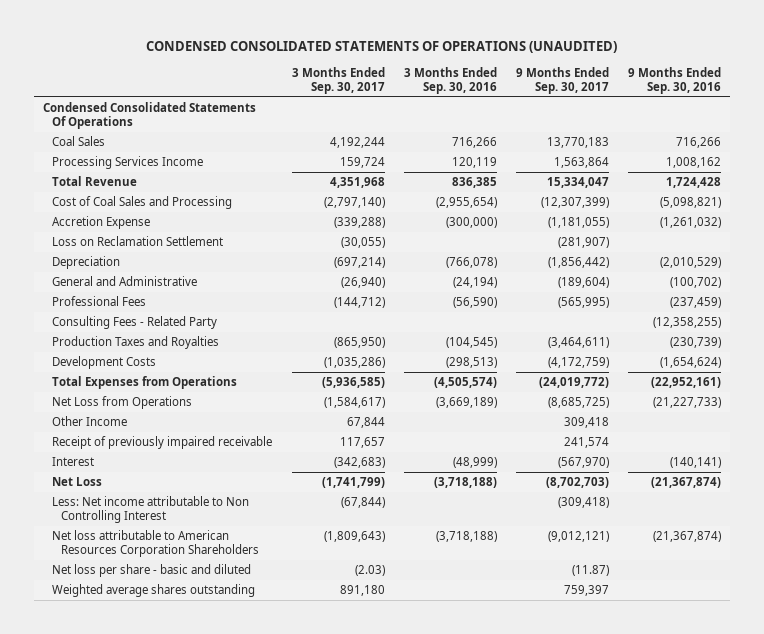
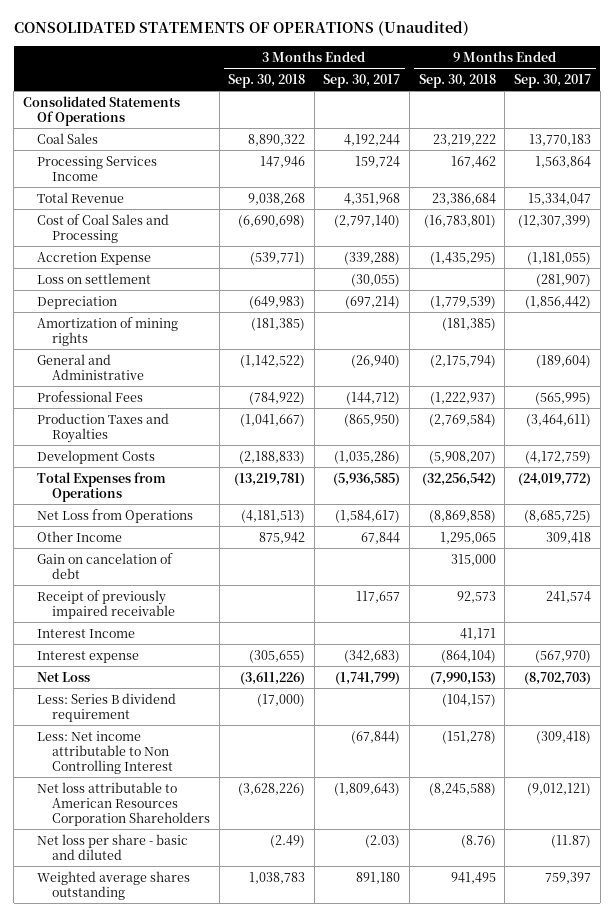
[146,41,618,54] CONDENSED CONSOLIDATED STATEMENTS OF OPERATIONS (UNAUDITED) -> [13,21,469,37] CONSOLIDATED STATEMENTS OF OPERATIONS (Unaudited)
[403,66,497,94] 3 Months Ended Sep. 30, 2016 -> none
[627,66,721,94] 9 Months Ended Sep. 30, 2016 -> none
none -> [228,73,306,88] Sep. 30, 2018
none -> [418,73,496,88] Sep. 30, 2018
[43,102,257,129] Condensed Consolidated Statements Of Operations -> [22,95,180,126] Consolidated Statements Of Operations
[52,236,224,247] Loss on Reclamation Settlement -> [37,272,152,284] Loss on settlement
none -> [37,316,179,346] Amortization of mining rights
[52,316,218,330] Consulting Fees - Related Party -> none
none -> [37,552,174,579] Gain on cancelation of debt
none -> [37,628,136,638] Interest Income
[52,457,95,467] Interest -> [37,650,140,663] Interest expense
none -> [37,692,177,722] Less: Series B dividend requirement

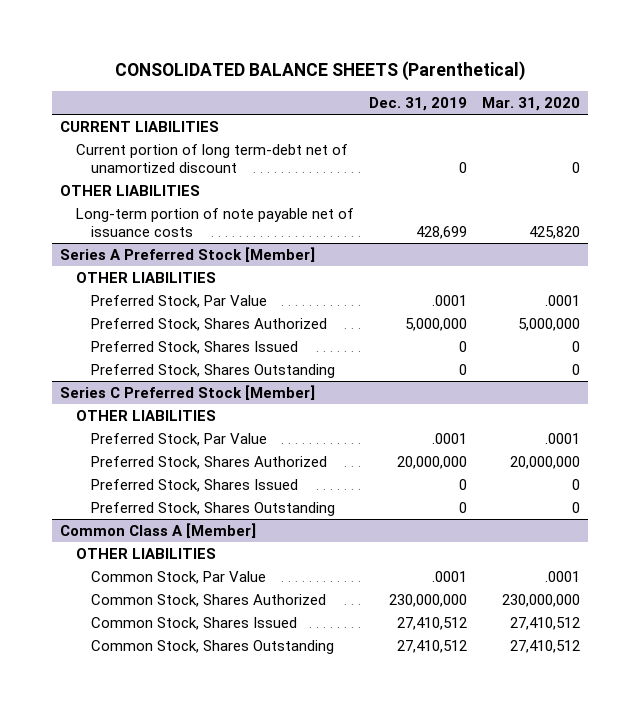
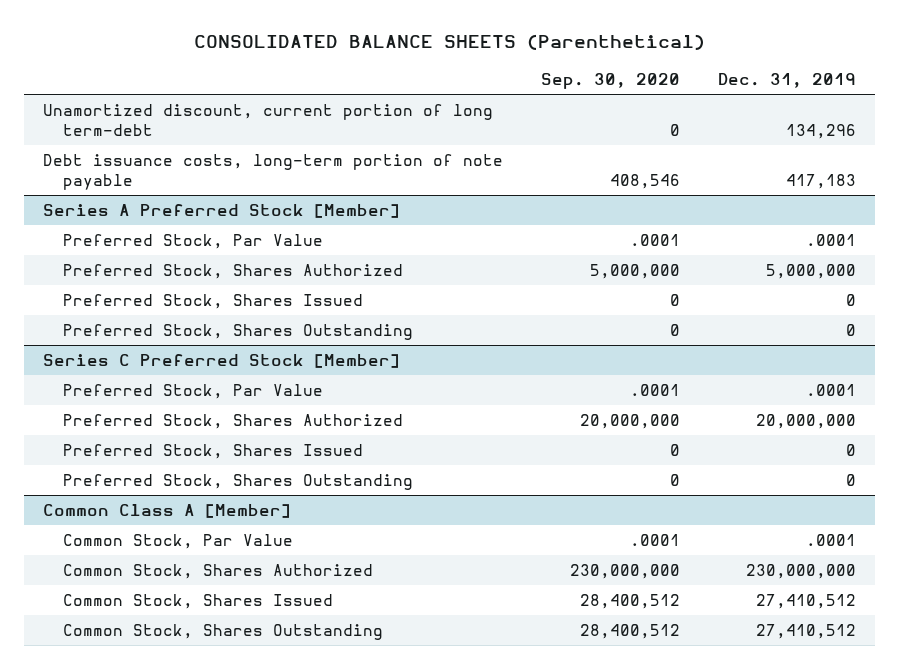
[482,96,581,111] Mar. 31, 2020 -> none
none -> [541,72,681,89] Sep. 30, 2020
[59,121,219,133] CURRENT LIABILITIES -> none
[59,185,200,197] OTHER LIABILITIES -> none
[75,144,348,173] Current portion of long term-debt net of unamortized discount -> [43,104,494,136] Unamortized discount, current portion of long term-debt
[459,161,468,173] 0 -> [785,123,856,139] 134,296
[75,208,354,237] Long-term portion of note payable net of issuance costs -> [43,154,504,190] Debt issuance costs, long-term portion of note payable
[416,225,468,239] 428,699 -> [785,173,856,189] 417,183
[75,272,216,284] OTHER LIABILITIES -> none
[75,410,216,422] OTHER LIABILITIES -> none
[75,548,216,560] OTHER LIABILITIES -> none

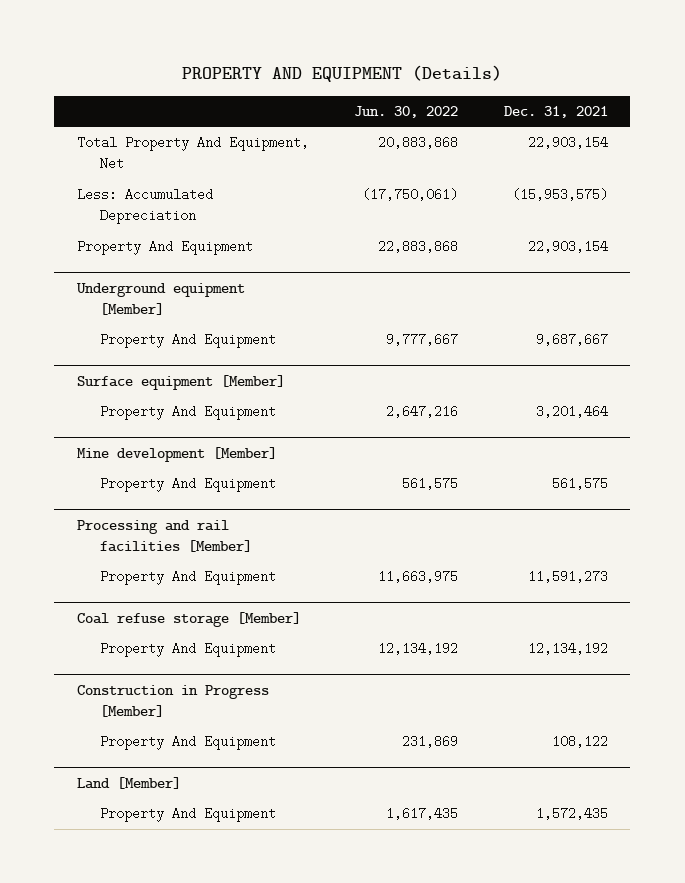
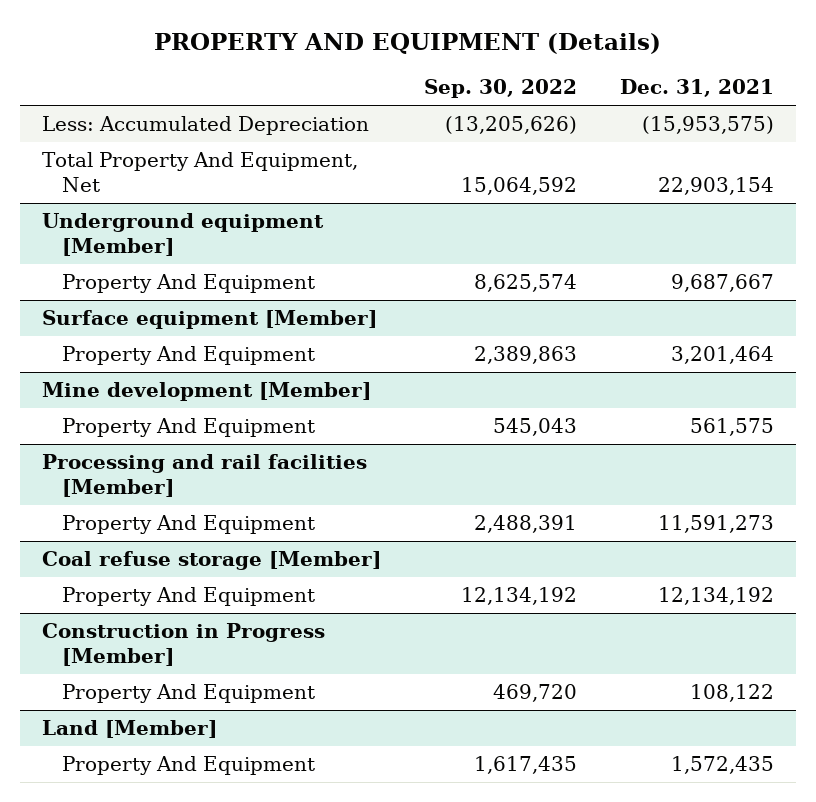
[354,106,459,119] Jun. 30, 2022 -> none
none -> [423,79,577,99] Sep. 30, 2022
[76,240,253,256] Property And Equipment -> none
[76,136,309,171] Total Property And Equipment, Net -> [41,151,358,192] Total Property And Equipment, Net

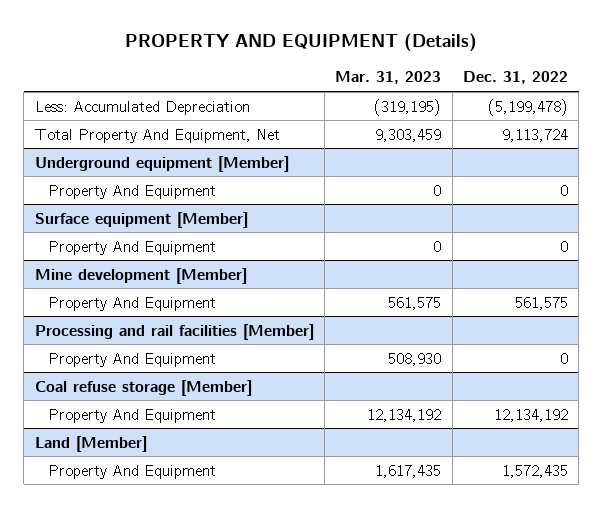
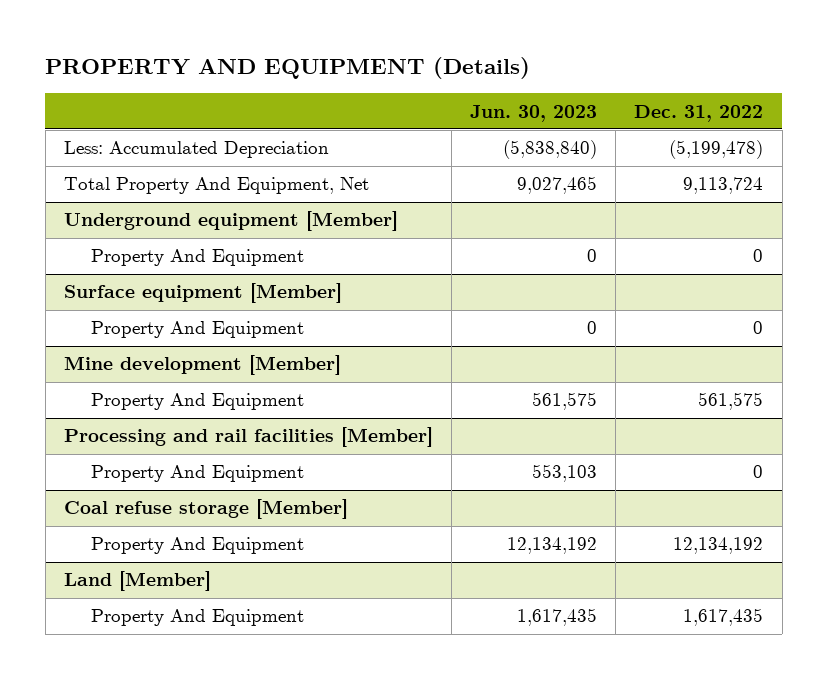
[335,71,442,85] Mar. 31, 2023 -> none
none -> [470,104,598,122] Jun. 30, 2023
[501,464,568,478] 1,572,435 -> [683,608,764,627] 1,617,435

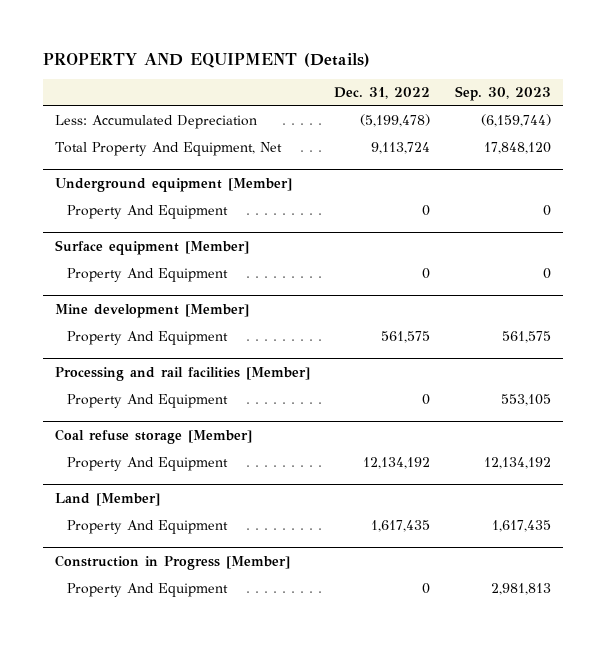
[470,104,598,122] Jun. 30, 2023 -> none
none -> [455,86,552,102] Sep. 30, 2023
none -> [54,555,290,571] Construction in Progress [Member]
none -> [67,583,229,598] Property And Equipment

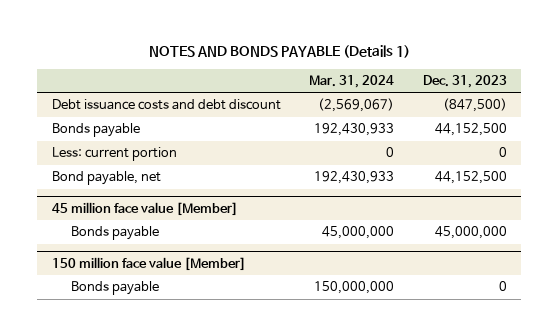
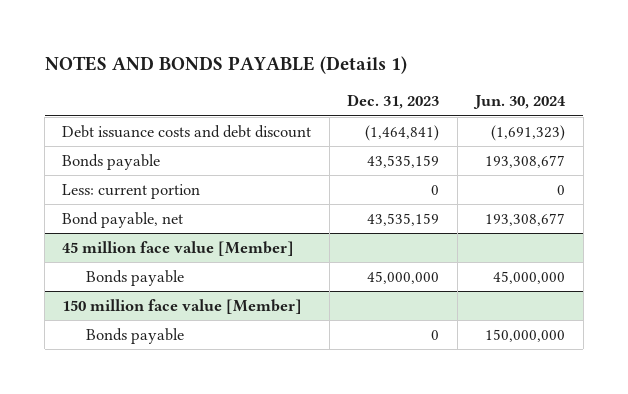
[309,74,395,88] Mar. 31, 2024 -> none
none -> [473,95,567,110] Jun. 30, 2024
[442,98,507,113] (847,500) -> [365,124,440,141] (1,464,841)
[434,123,507,137] 44,152,500 -> [367,154,440,168] 43,535,159
[434,171,507,185] 44,152,500 -> [367,212,440,226] 43,535,159

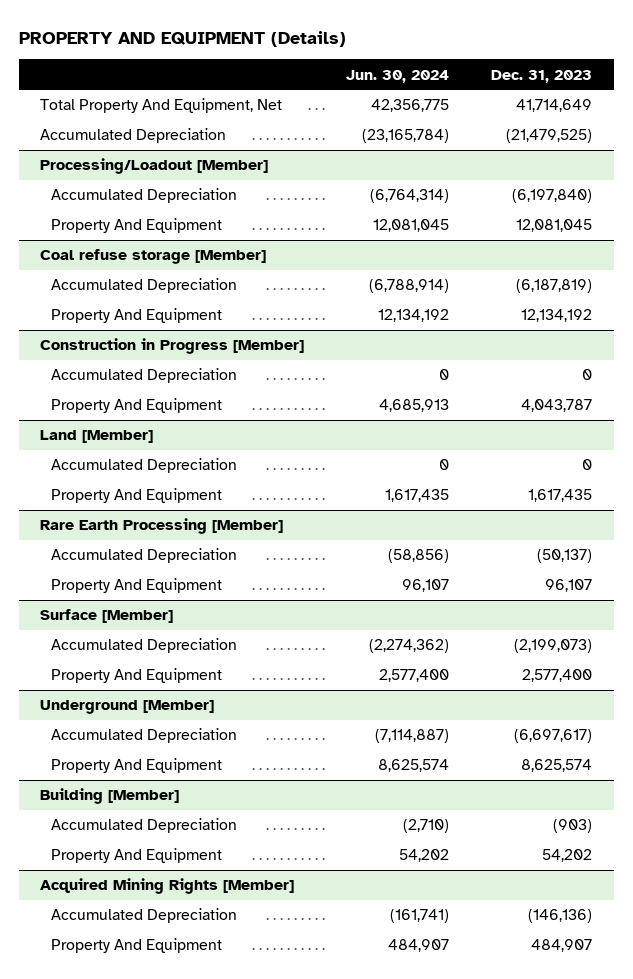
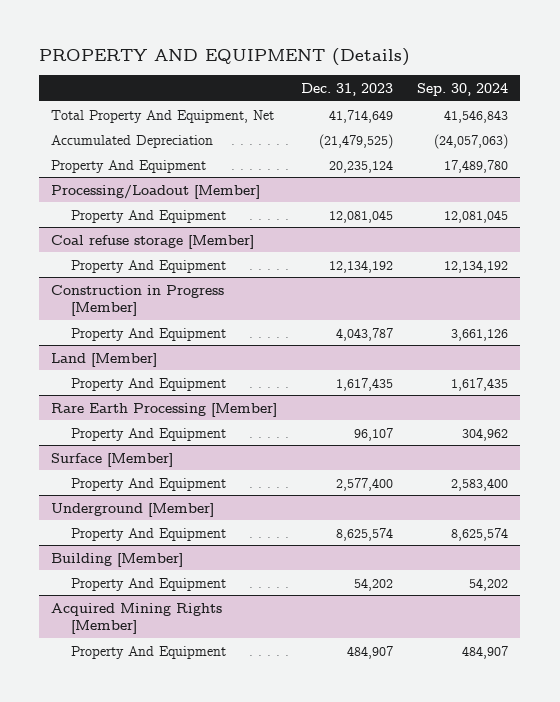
[346,69,450,83] Jun. 30, 2024 -> none
none -> [417,83,509,97] Sep. 30, 2024
none -> [51,159,207,173] Property And Equipment
[51,188,238,204] Accumulated Depreciation -> none
[51,278,238,294] Accumulated Depreciation -> none
[51,368,238,384] Accumulated Depreciation -> none
[51,458,238,474] Accumulated Depreciation -> none
[51,548,238,564] Accumulated Depreciation -> none
[51,638,238,654] Accumulated Depreciation -> none
[51,728,238,744] Accumulated Depreciation -> none
[51,818,238,834] Accumulated Depreciation -> none
[51,908,238,924] Accumulated Depreciation -> none

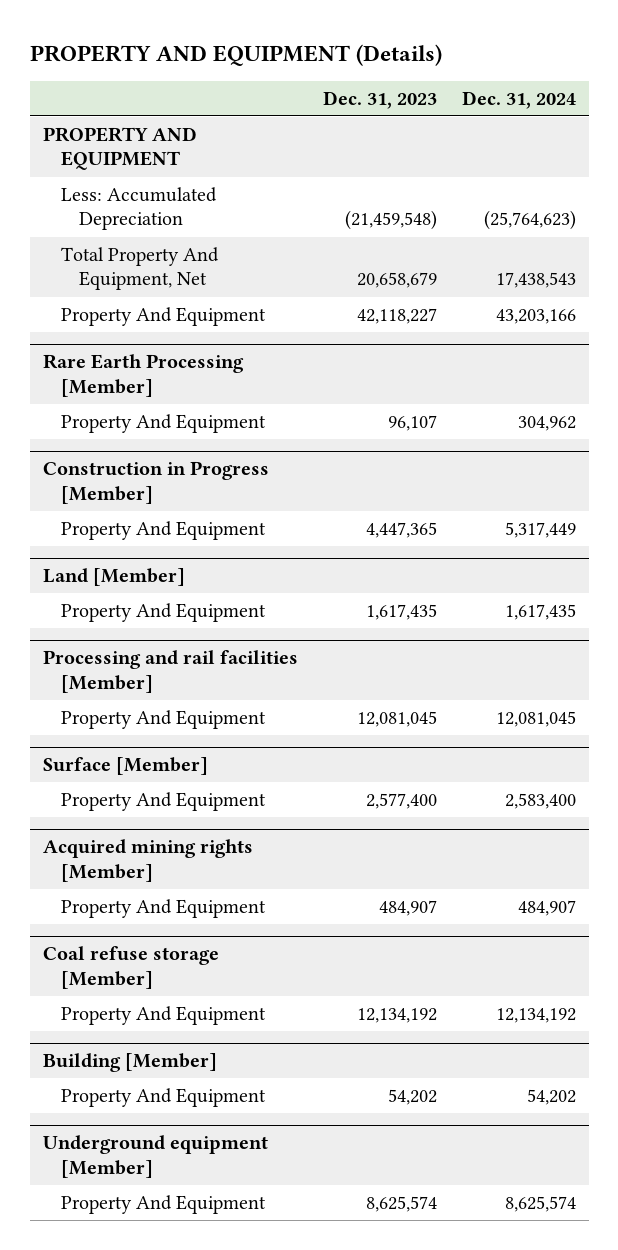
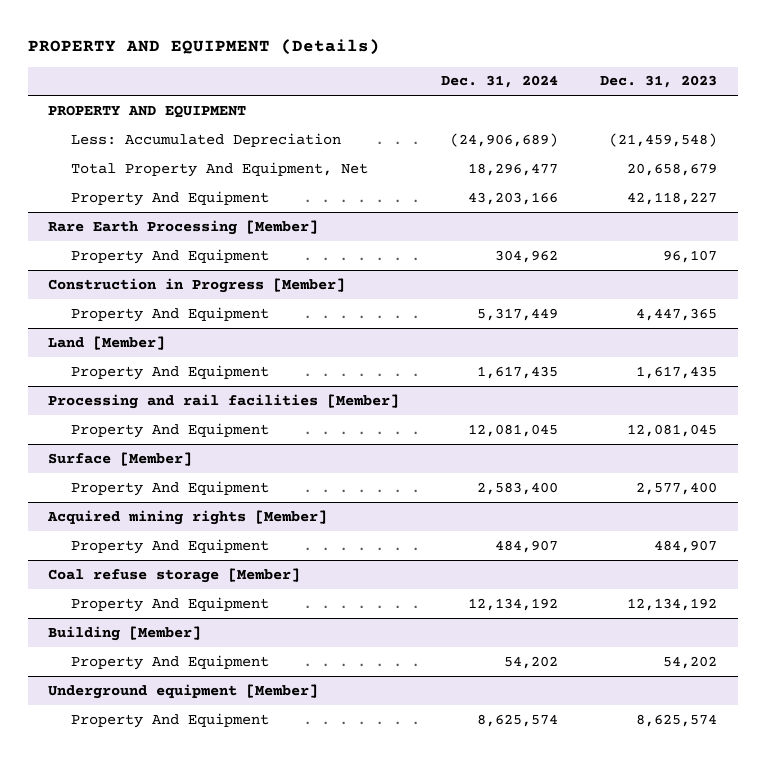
[483,210,576,231] (25,764,623) -> [450,132,559,147] (24,906,689)
[495,272,576,289] 17,438,543 -> [468,162,559,176] 18,296,477

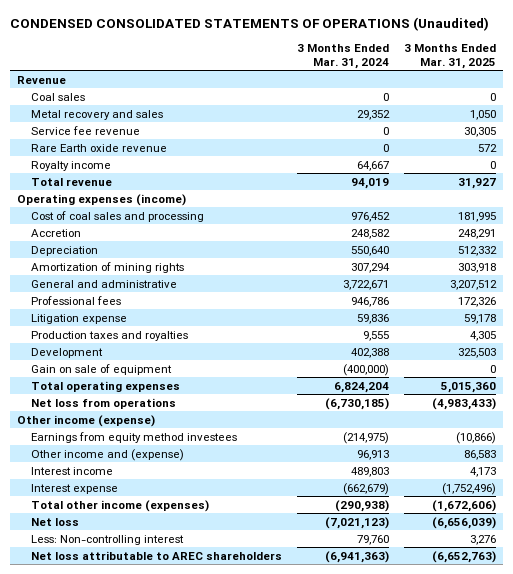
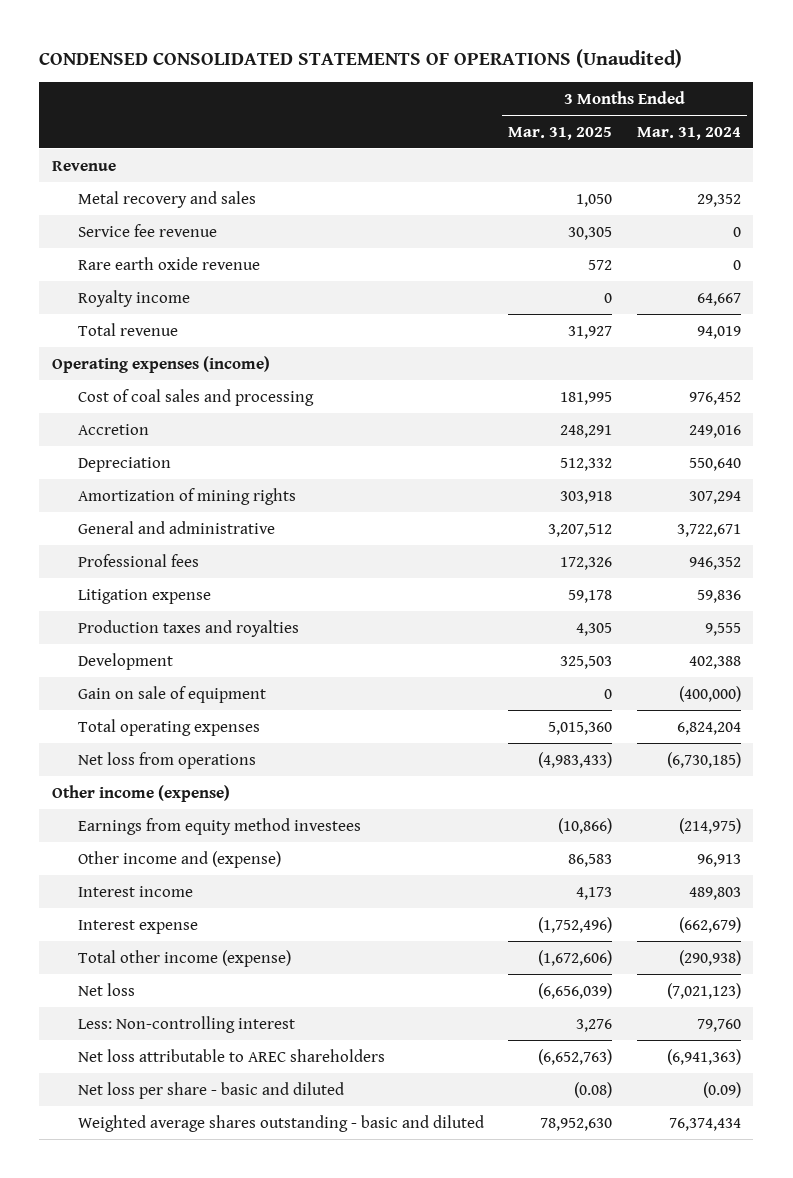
[31,92,86,101] Coal sales -> none
[31,143,168,152] Rare Earth oxide revenue -> [77,256,260,270] Rare earth oxide revenue
[350,228,390,239] 248,582 -> [689,424,742,438] 249,016
[350,296,389,307] 946,786 -> [689,556,742,570] 946,352
[31,499,210,512] Total other income (expenses) -> [77,949,291,967] Total other income (expense)
none -> [77,1081,344,1099] Net loss per share - basic and diluted
none -> [77,1114,484,1132] Weighted average shares outstanding - basic and diluted

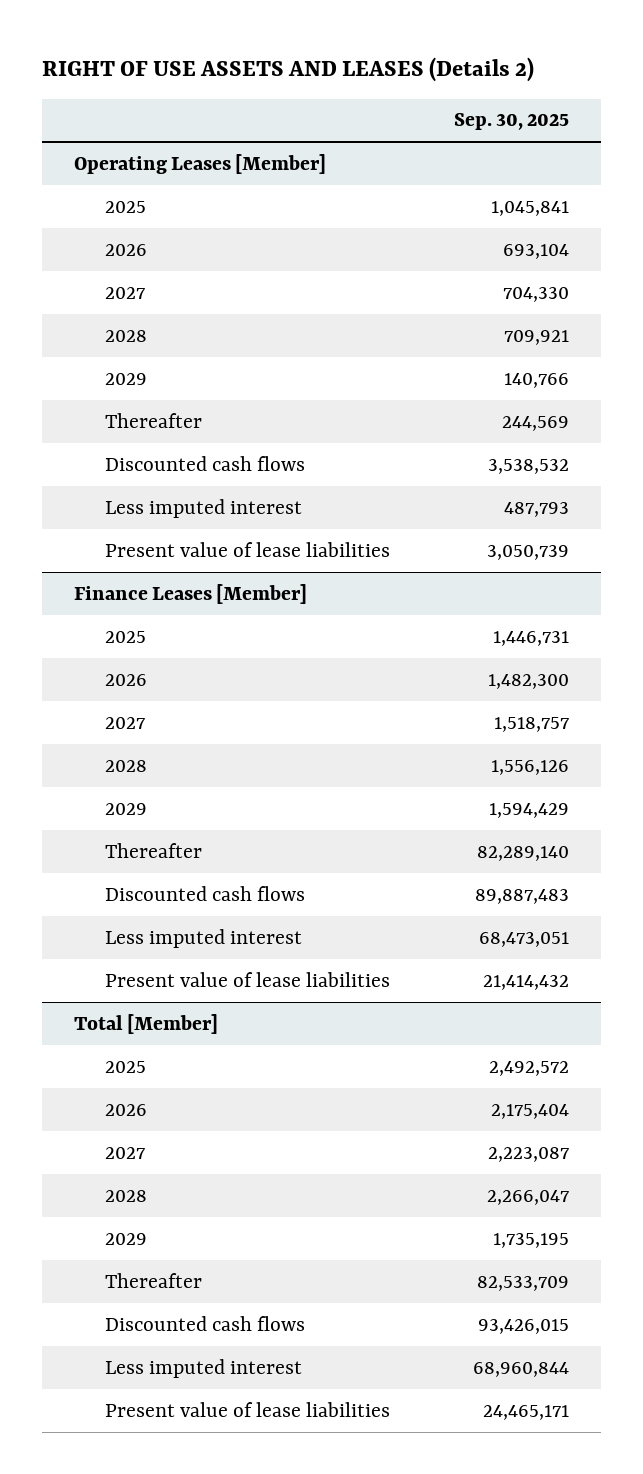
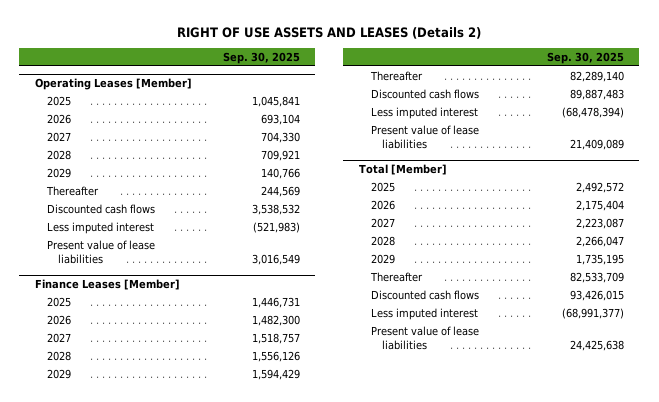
[504,501,570,517] 487,793 -> [252,222,300,234] (521,983)
[487,544,570,560] 3,050,739 -> [251,254,300,266] 3,016,549
[479,931,570,947] 68,473,051 -> [561,107,624,119] (68,478,394)
[483,974,570,990] 21,414,432 -> [569,139,624,151] 21,409,089
[473,1361,570,1377] 68,960,844 -> [561,308,624,320] (68,991,377)
[483,1404,570,1420] 24,465,171 -> [569,340,624,352] 24,425,638

